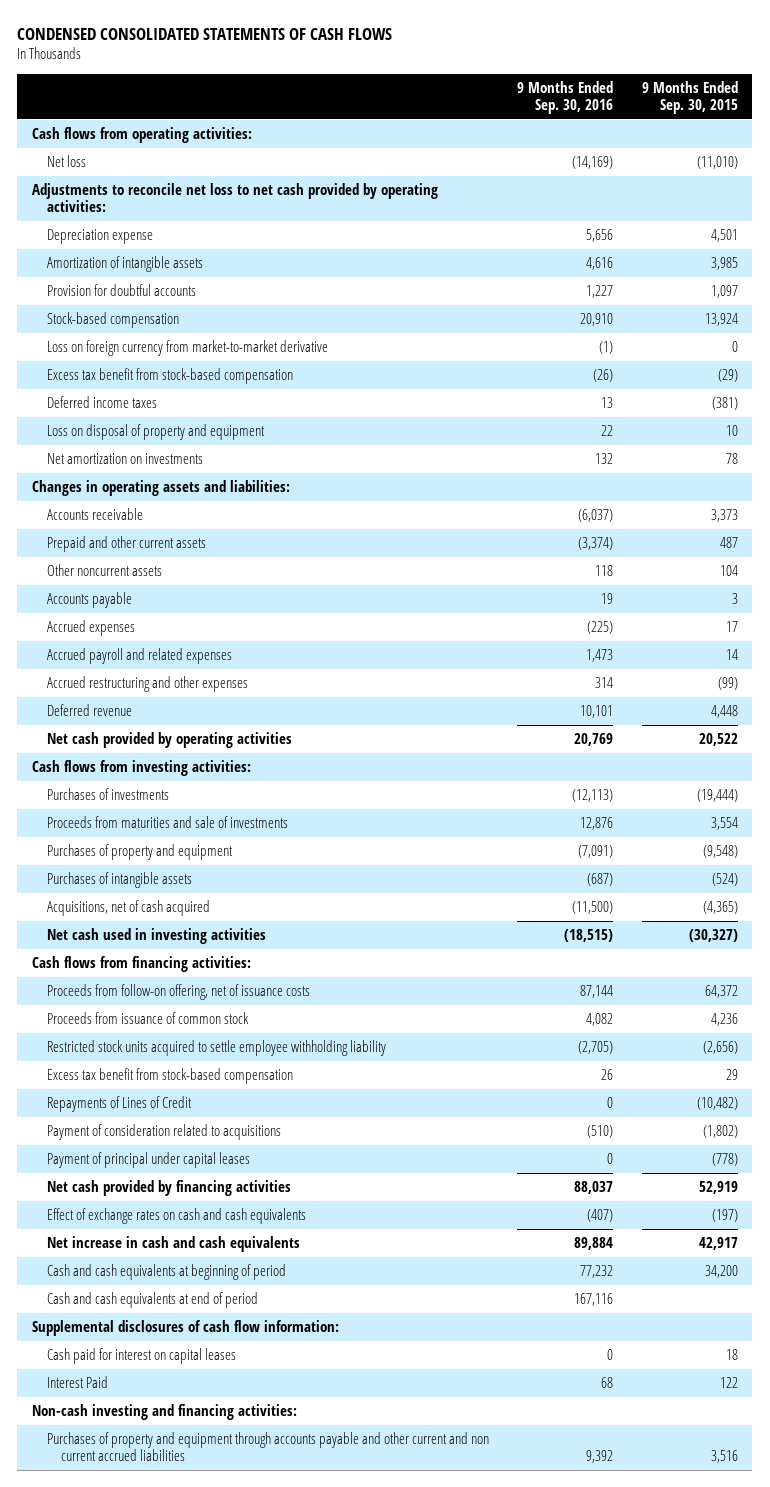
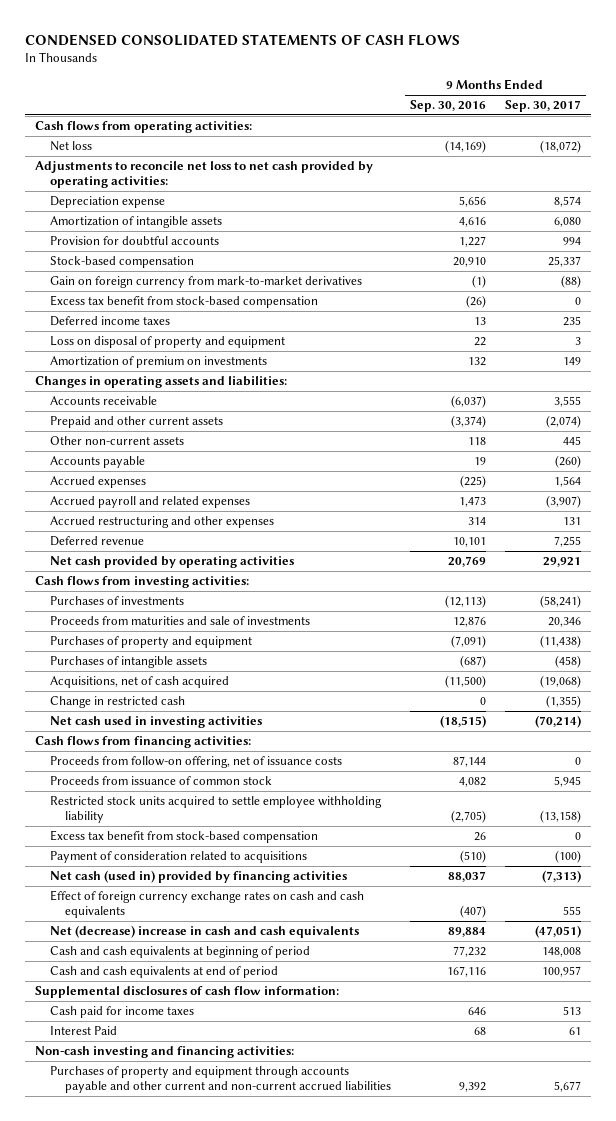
[642,81,739,114] 9 Months Ended Sep. 30, 2015 -> none
none -> [505,100,582,113] Sep. 30, 2017
[46,340,328,357] Loss on foreign currency from market-to-market derivative -> [49,276,362,289] Gain on foreign currency from mark-to-market derivatives
[46,453,203,465] Net amortization on investments -> [49,356,267,369] Amortization of premium on investments
[46,564,162,577] Other noncurrent assets -> [49,436,184,446] Other non-current assets
none -> [49,696,185,709] Change in restricted cash
[46,1096,192,1113] Repayments of Lines of Credit -> none
[46,1152,250,1169] Payment of principal under capital leases -> none
[46,1180,291,1197] Net cash provided by financing activities -> [49,870,347,884] Net cash (used in) provided by financing activities
[46,1208,306,1225] Effect of exchange rates on cash and cash equivalents -> [49,890,364,919] Effect of foreign currency exchange rates on cash and cash equivalents
[46,1236,300,1253] Net increase in cash and cash equivalents -> [49,925,359,939] Net (decrease) increase in cash and cash equivalents
[46,1348,236,1365] Cash paid for interest on capital leases -> [49,1006,194,1019] Cash paid for income taxes
[607,1349,614,1361] 0 -> [467,1007,486,1016] 646
[46,1432,489,1461] Purchases of property and equipment through accounts payable and other current and non current accrued liabilities -> [49,1066,391,1094] Purchases of property and equipment through accounts payable and other current and non-current accrued liabilities

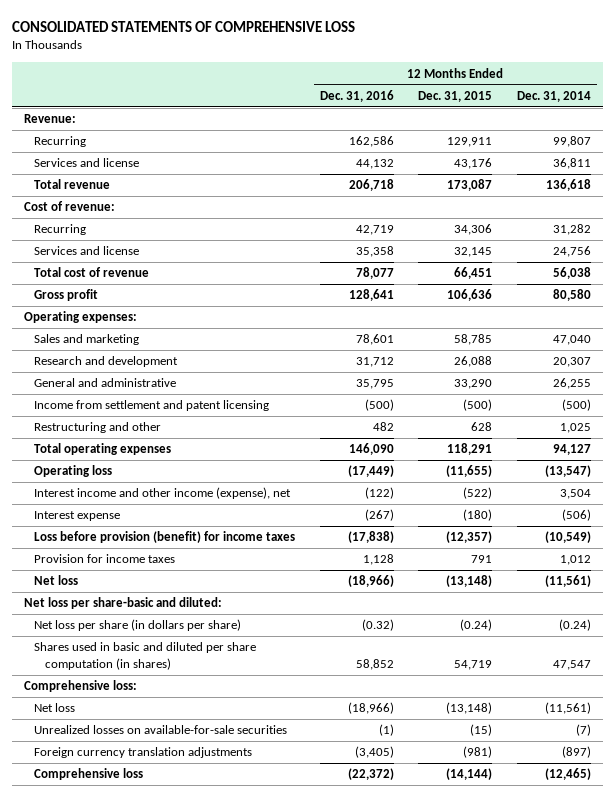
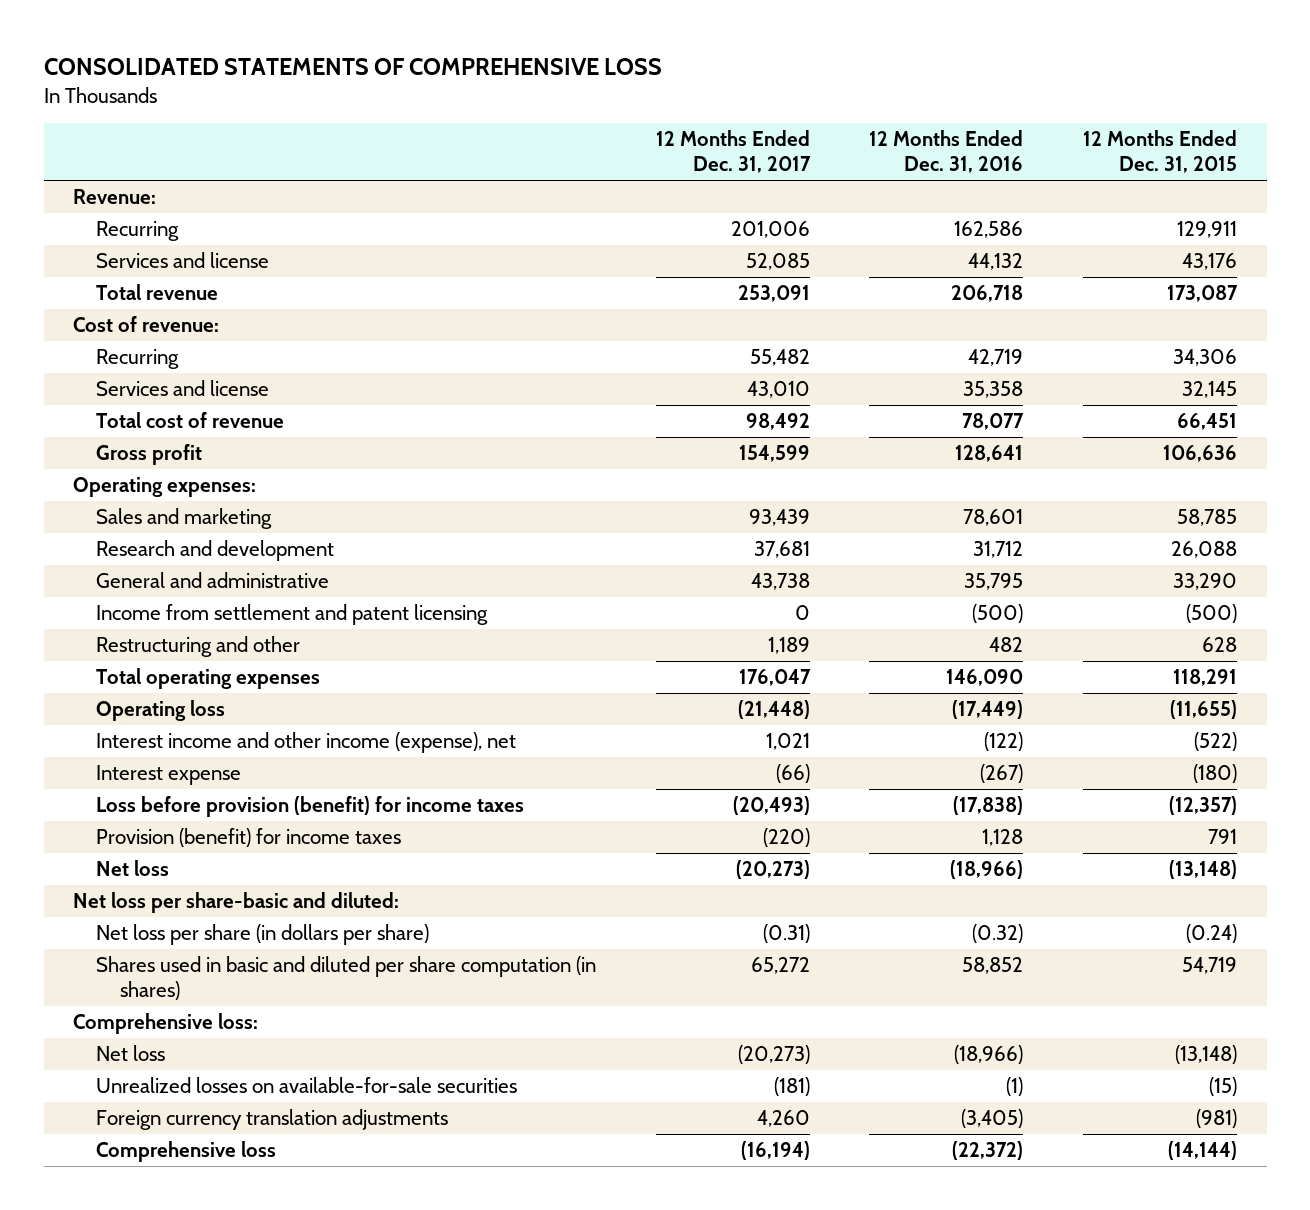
[516,90,591,102] Dec. 31, 2014 -> none
none -> [655,130,811,174] 12 Months Ended Dec. 31, 2017
[34,554,176,564] Provision for income taxes -> [96,828,402,848] Provision (benefit) for income taxes

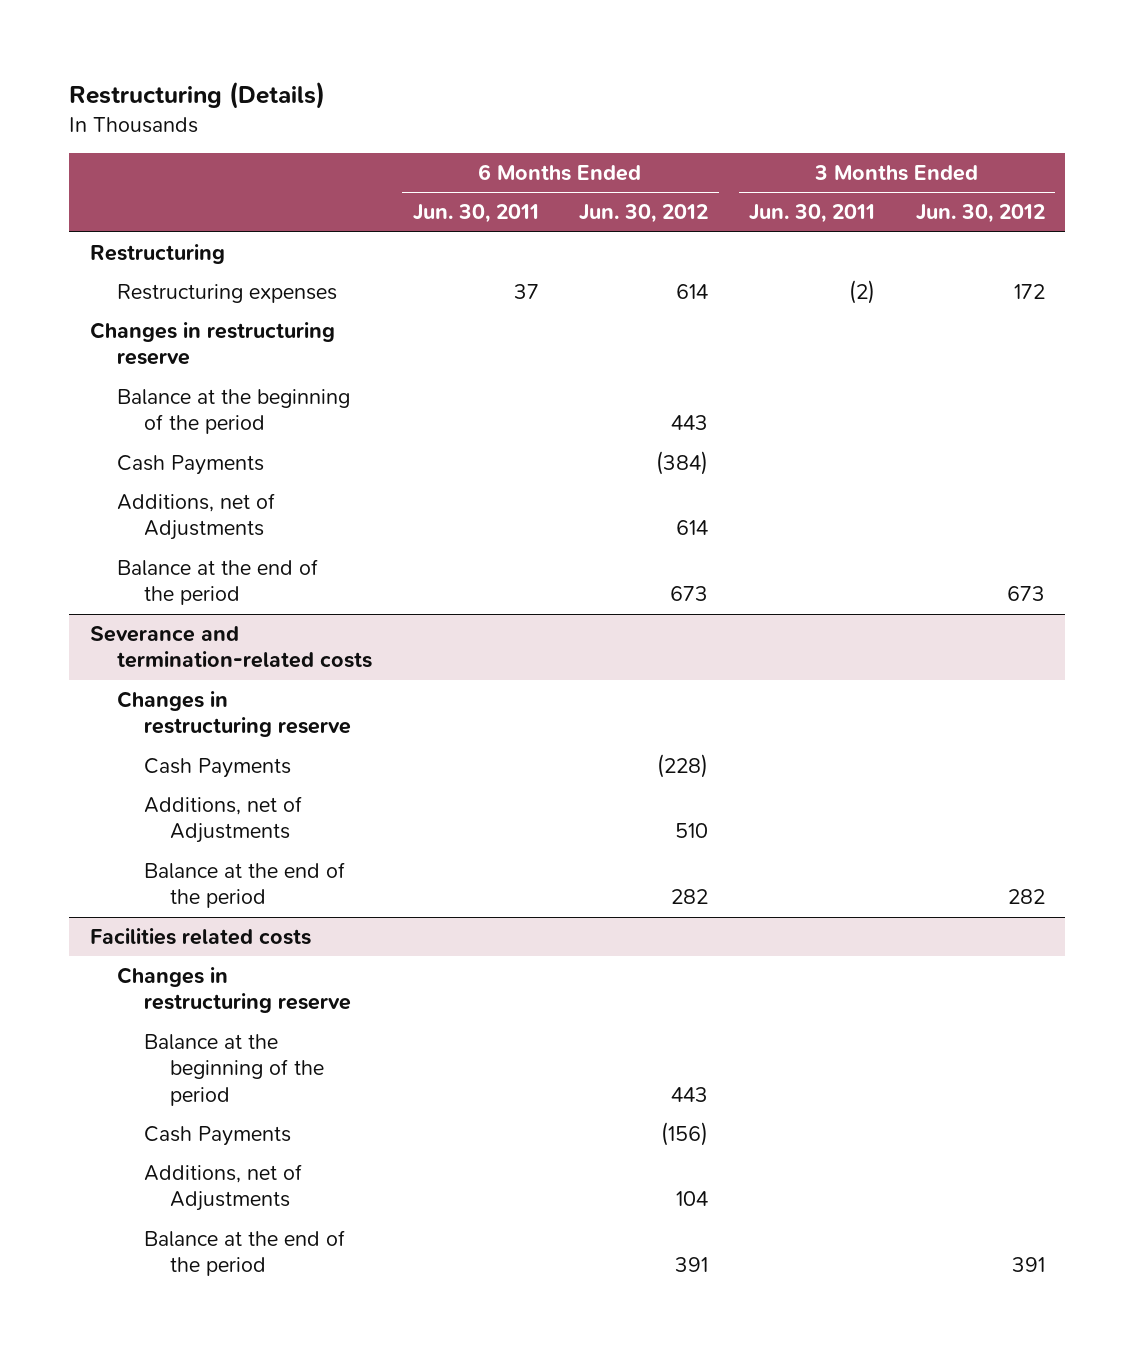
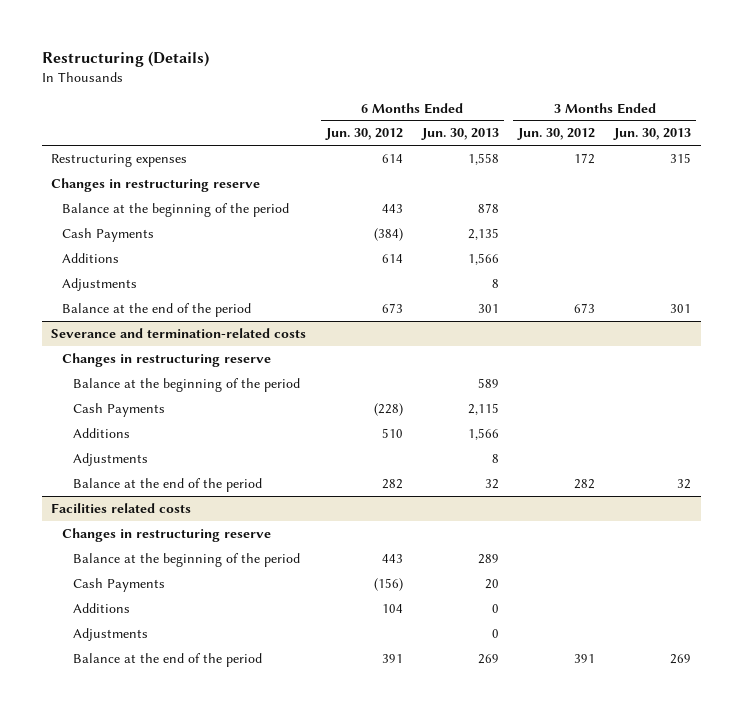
[412,204,539,224] Jun. 30, 2011 -> none
[749,204,876,224] Jun. 30, 2011 -> none
none -> [420,128,499,141] Jun. 30, 2013
none -> [613,128,692,141] Jun. 30, 2013
[89,243,225,264] Restructuring -> none
[116,492,275,541] Additions, net of Adjustments -> [62,252,120,263] Additions
none -> [62,277,138,291] Adjustments
none -> [72,377,300,392] Balance at the beginning of the period
[143,795,302,844] Additions, net of Adjustments -> none
none -> [72,427,130,438] Additions
none -> [72,452,148,466] Adjustments
[143,1163,302,1212] Additions, net of Adjustments -> none
none -> [72,602,130,613] Additions
none -> [72,627,148,641] Adjustments

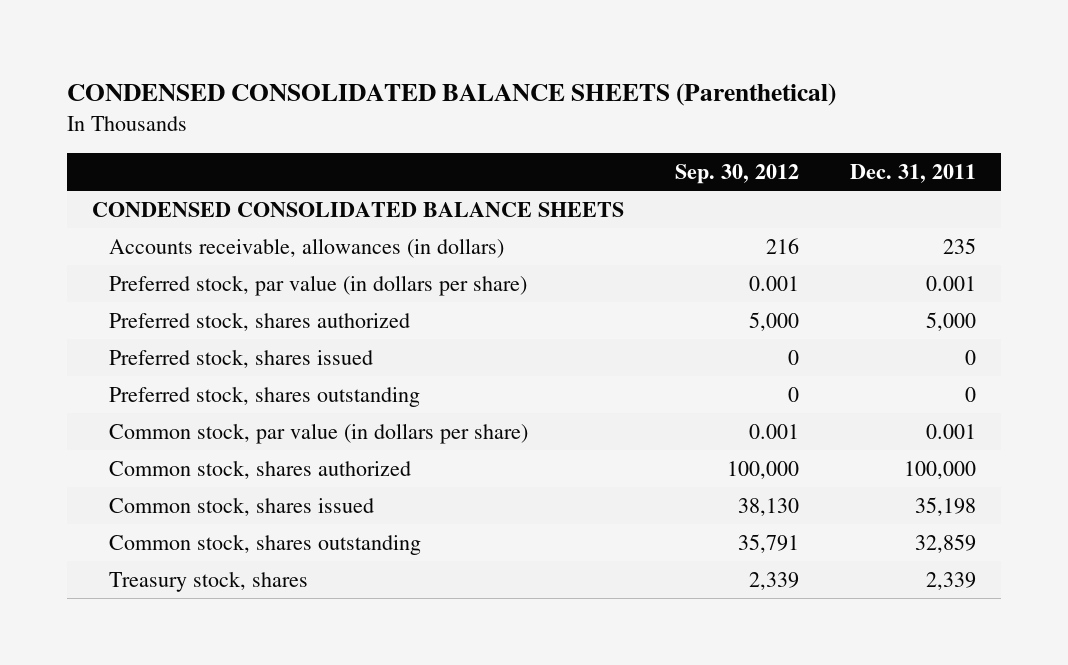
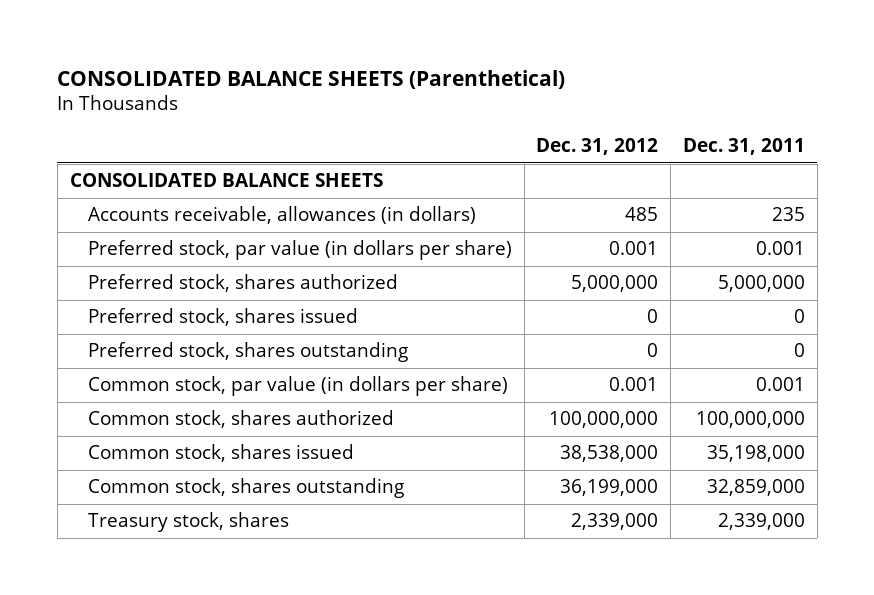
[67,83,837,107] CONDENSED CONSOLIDATED BALANCE SHEETS (Parenthetical) -> [57,69,566,89] CONSOLIDATED BALANCE SHEETS (Parenthetical)
[674,164,799,185] Sep. 30, 2012 -> none
none -> [536,138,659,156] Dec. 31, 2012
[92,201,625,217] CONDENSED CONSOLIDATED BALANCE SHEETS -> [69,173,383,188] CONSOLIDATED BALANCE SHEETS
[925,311,976,331] 5,000 -> [717,275,805,293] 5,000,000
[903,460,976,479] 100,000 -> [695,411,805,429] 100,000,000
[914,496,976,516] 35,198 -> [706,445,805,463] 35,198,000
[914,533,976,553] 32,859 -> [706,479,805,497] 32,859,000
[925,571,976,590] 2,339 -> [717,513,805,531] 2,339,000

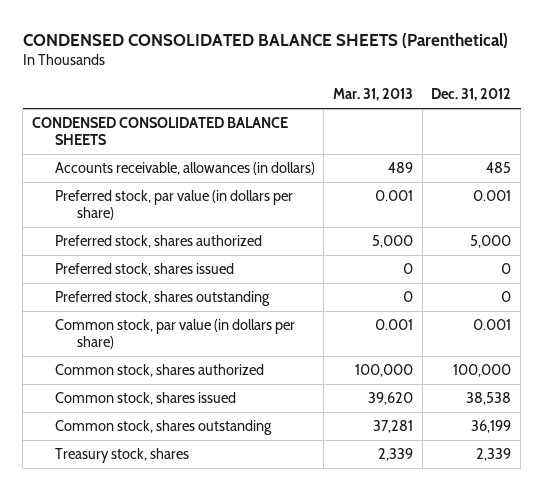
[57,69,566,89] CONSOLIDATED BALANCE SHEETS (Parenthetical) -> [22,32,508,48] CONDENSED CONSOLIDATED BALANCE SHEETS (Parenthetical)
[682,138,805,156] Dec. 31, 2011 -> none
none -> [332,88,413,102] Mar. 31, 2013
[69,173,383,188] CONSOLIDATED BALANCE SHEETS -> [32,117,289,146] CONDENSED CONSOLIDATED BALANCE SHEETS
[571,275,659,293] 5,000,000 -> [470,235,512,249] 5,000
[549,411,659,429] 100,000,000 -> [453,364,512,378] 100,000
[560,445,659,463] 38,538,000 -> [466,392,512,406] 38,538
[560,479,659,497] 36,199,000 -> [471,420,512,434] 36,199
[571,513,659,531] 2,339,000 -> [476,448,512,462] 2,339

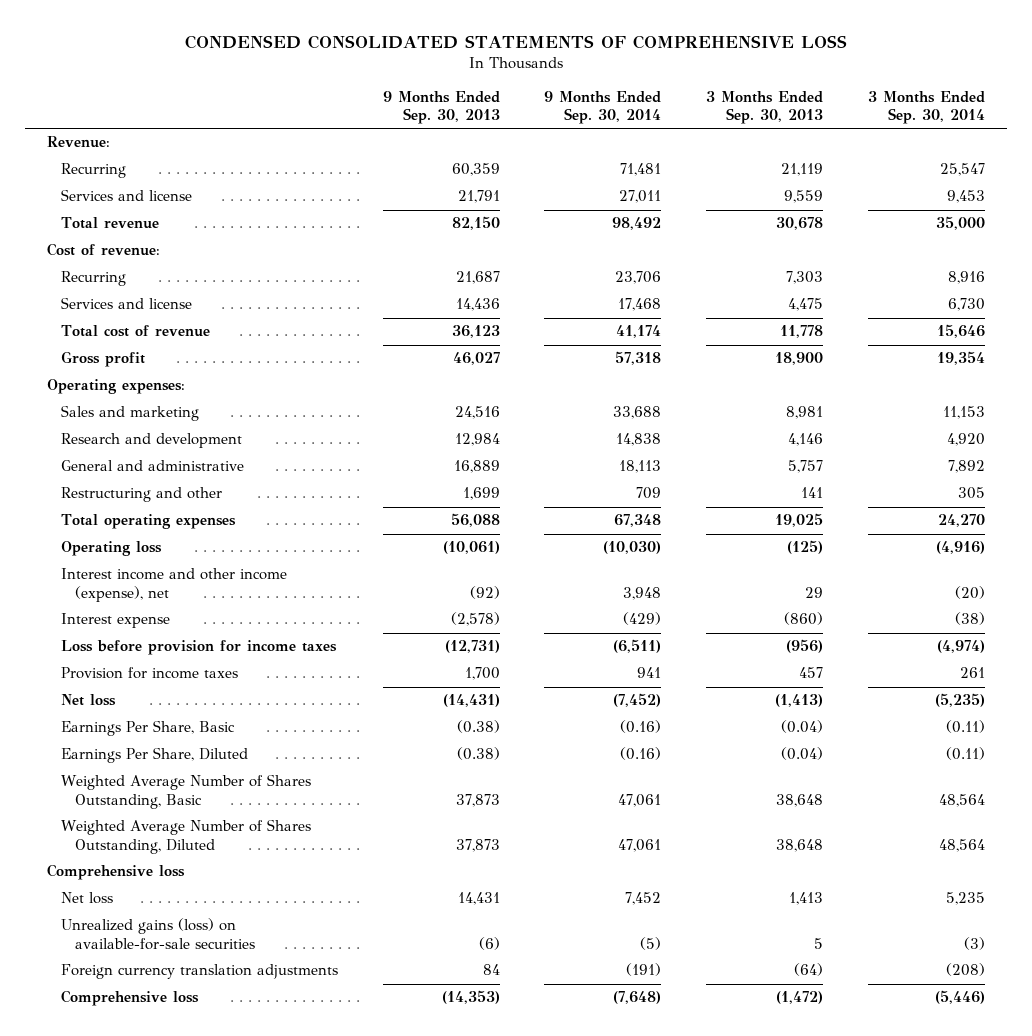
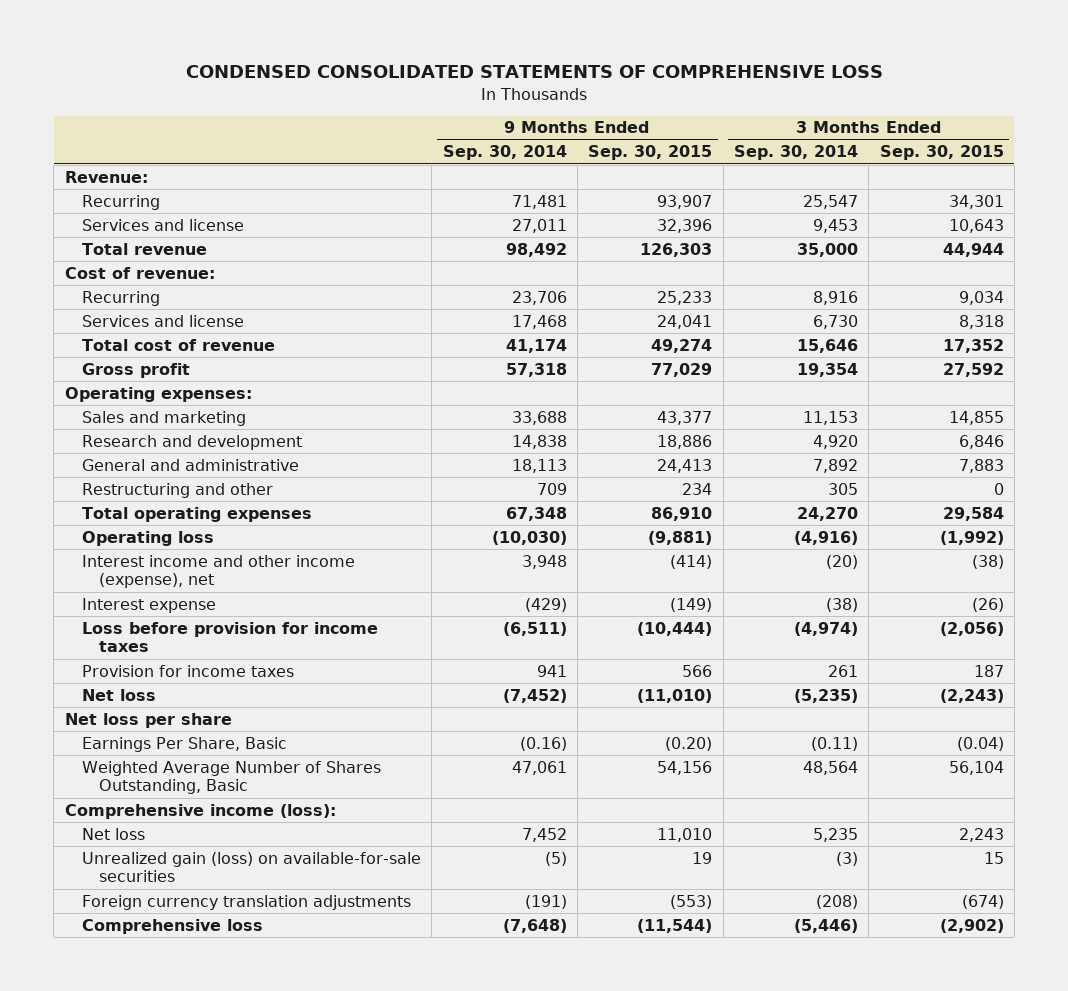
[382,90,500,125] 9 Months Ended Sep. 30, 2013 -> none
[706,90,824,125] 3 Months Ended Sep. 30, 2013 -> none
none -> [588,145,713,161] Sep. 30, 2015
none -> [879,145,1004,161] Sep. 30, 2015
none -> [64,712,232,728] Net loss per share
[60,747,248,764] Earnings Per Share, Diluted -> none
[60,819,311,854] Weighted Average Number of Shares Outstanding, Diluted -> none
[47,864,186,881] Comprehensive loss -> [64,803,336,819] Comprehensive income (loss):
[60,918,255,950] Unrealized gains (loss) on available-for-sale securities -> [81,851,421,883] Unrealized gain (loss) on available-for-sale securities

